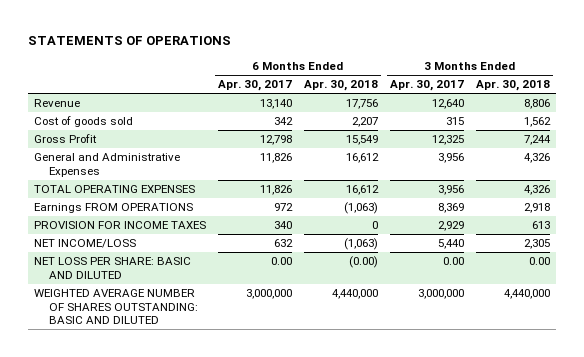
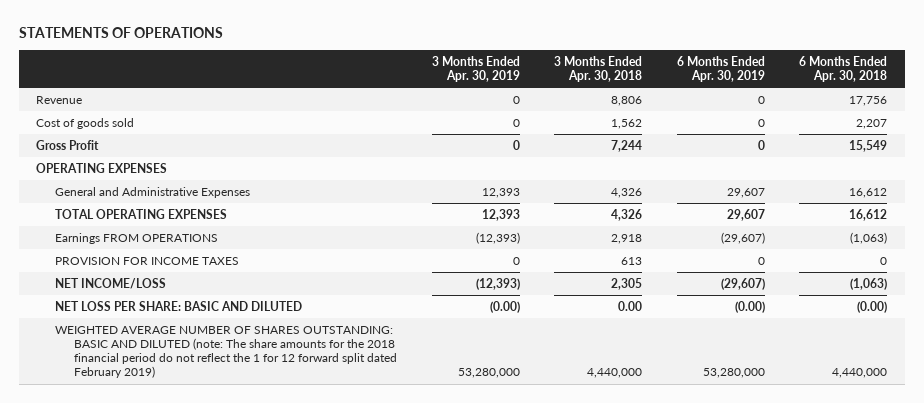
[217,80,292,92] Apr. 30, 2017 -> none
[389,80,464,92] Apr. 30, 2017 -> none
none -> [431,55,520,82] 3 Months Ended Apr. 30, 2019
none -> [676,55,765,82] 6 Months Ended Apr. 30, 2019
none -> [36,163,168,174] OPERATING EXPENSES
[33,289,198,325] WEIGHTED AVERAGE NUMBER OF SHARES OUTSTANDING: BASIC AND DILUTED -> [55,326,397,379] WEIGHTED AVERAGE NUMBER OF SHARES OUTSTANDING: BASIC AND DILUTED (note: The share amounts for the 2018 financial period do not reflect the 1 for 12 forward split dated February 2019)

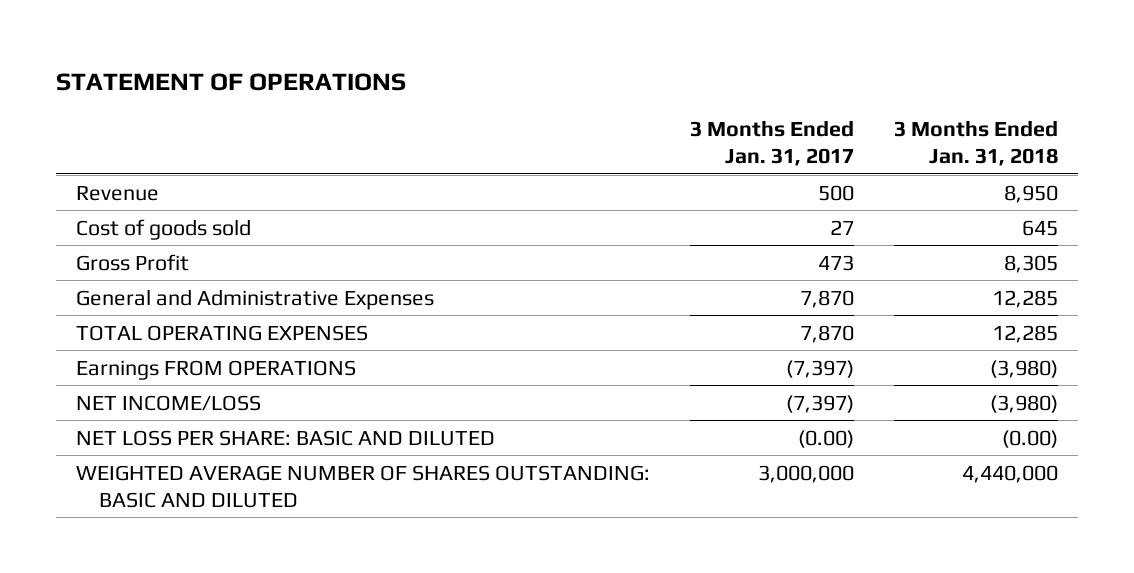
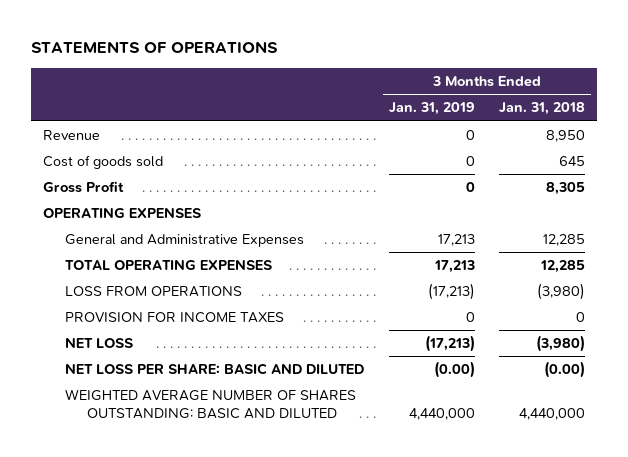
[56,72,407,91] STATEMENT OF OPERATIONS -> [30,41,278,54] STATEMENTS OF OPERATIONS
[689,119,854,167] 3 Months Ended Jan. 31, 2017 -> none
none -> [388,102,475,116] Jan. 31, 2019
none -> [43,208,202,219] OPERATING EXPENSES
[76,359,357,380] Earnings FROM OPERATIONS -> [65,286,243,298] LOSS FROM OPERATIONS
none -> [65,312,285,324] PROVISION FOR INCOME TAXES
[76,394,262,411] NET INCOME/LOSS -> [65,338,134,349] NET LOSS

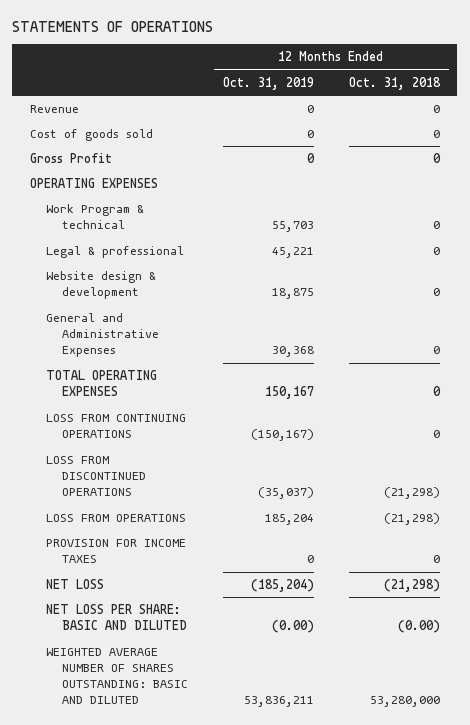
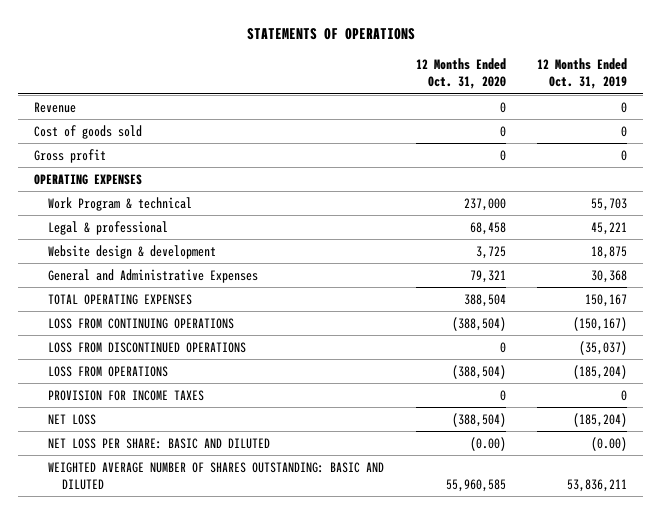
[348,76,441,90] Oct. 31, 2018 -> none
none -> [415,58,506,90] 12 Months Ended Oct. 31, 2020
[29,153,112,164] Gross Profit -> [34,148,107,163] Gross profit
[264,514,314,526] 185,204 -> [572,364,627,379] (185,204)

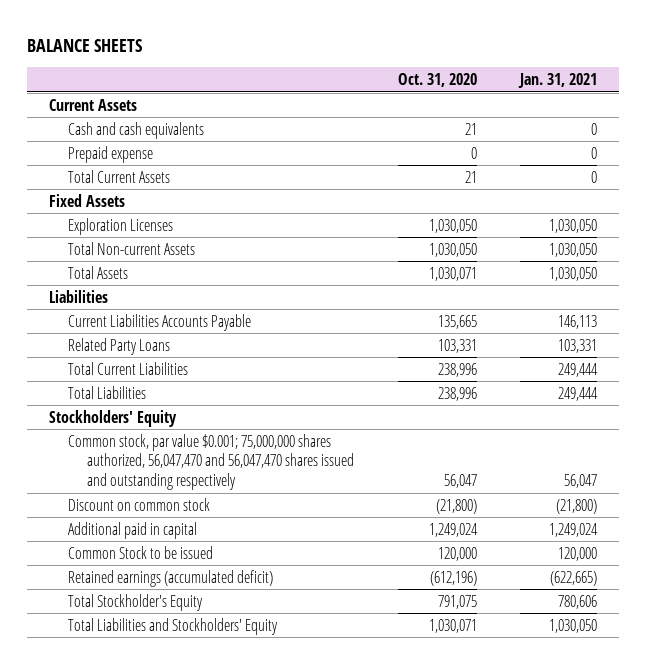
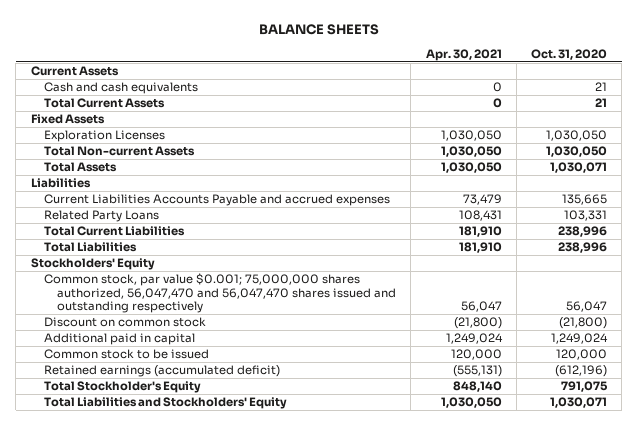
[518,73,598,89] Jan. 31, 2021 -> none
none -> [425,48,502,61] Apr. 30, 2021
[67,145,153,163] Prepaid expense -> none
[67,313,251,331] Current Liabilities Accounts Payable -> [43,194,390,207] Current Liabilities Accounts Payable and accrued expenses
[67,545,213,559] Common Stock to be issued -> [43,349,209,360] Common stock to be issued

